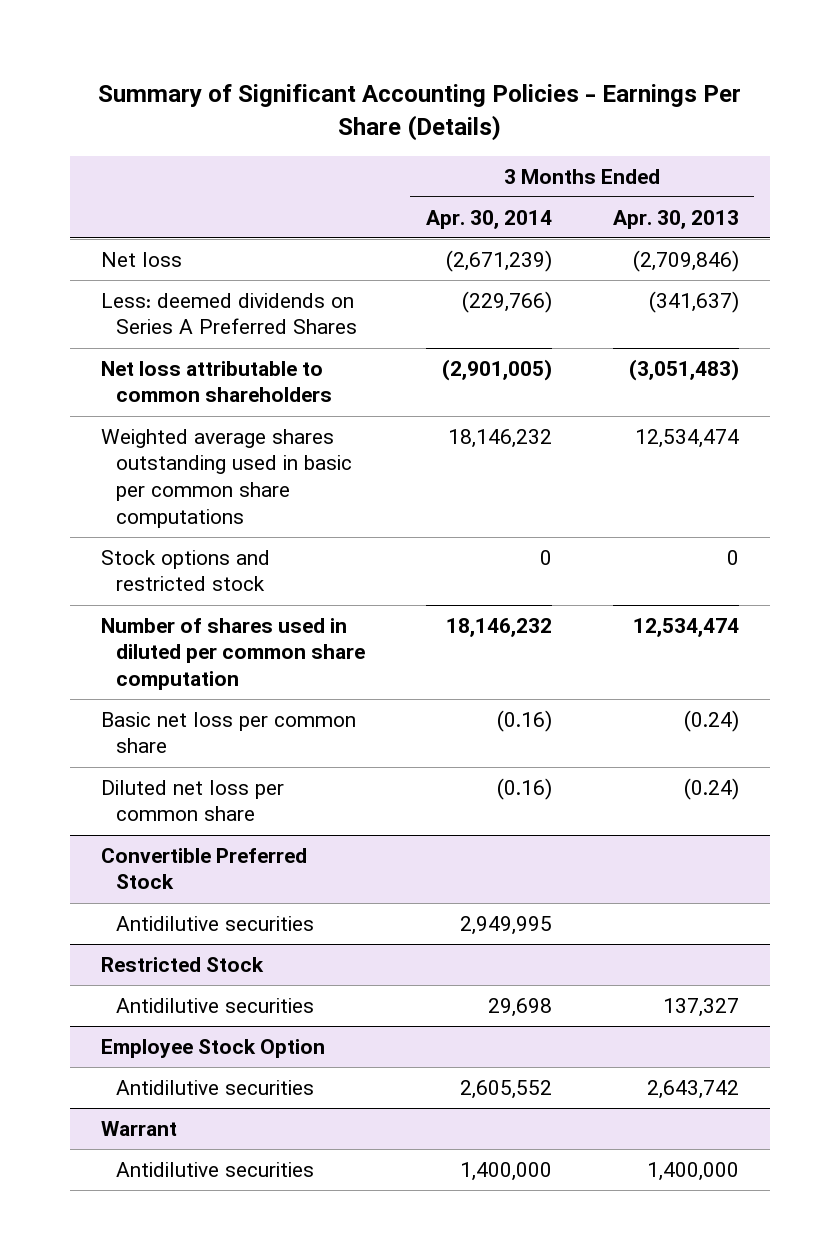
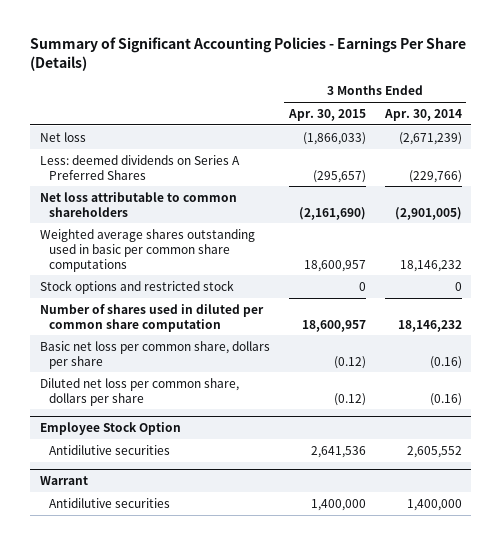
[612,209,739,229] Apr. 30, 2013 -> none
none -> [287,109,366,122] Apr. 30, 2015
[100,847,307,890] Convertible Preferred Stock -> none
[115,915,314,931] Antidilutive securities -> none
[100,956,264,972] Restricted Stock -> none
[115,997,314,1013] Antidilutive securities -> none
[100,711,356,754] Basic net loss per common share -> [39,340,270,369] Basic net loss per common share, dollars per share
[100,779,284,822] Diluted net loss per common share -> [39,377,239,406] Diluted net loss per common share, dollars per share

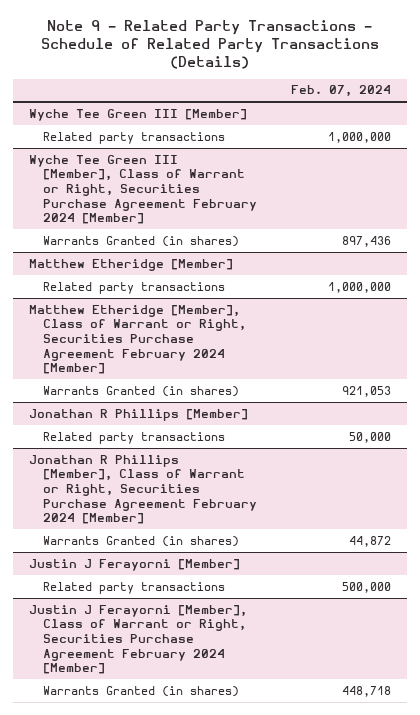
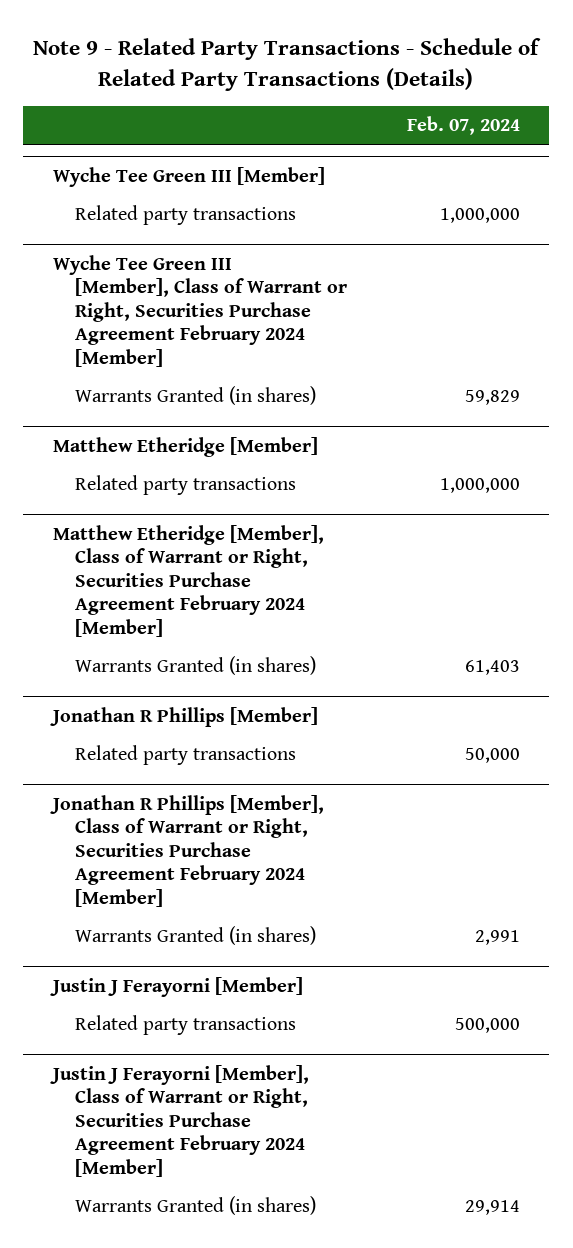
[341,235,391,247] 897,436 -> [464,390,520,406] 59,829
[341,385,391,397] 921,053 -> [464,660,520,676] 61,403
[348,535,391,547] 44,872 -> [474,930,520,946] 2,991
[341,685,391,697] 448,718 -> [464,1200,520,1216] 29,914

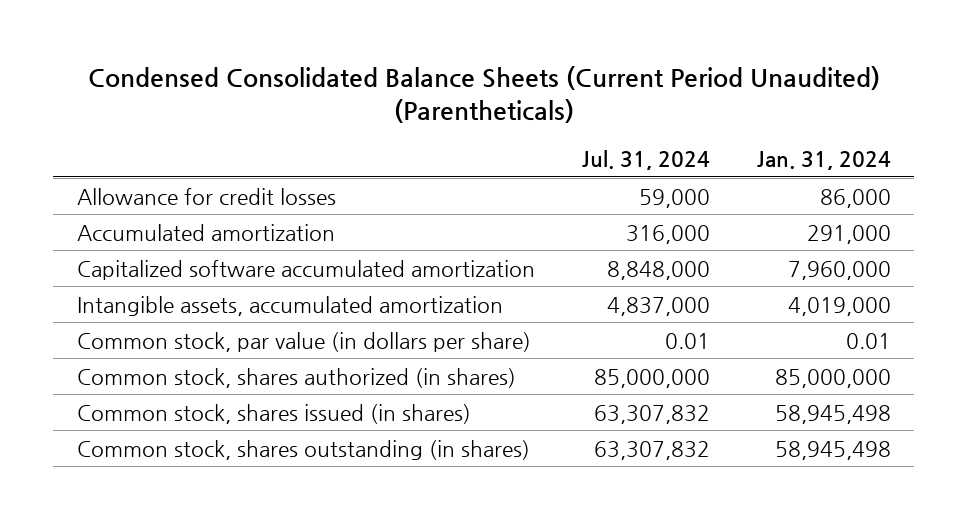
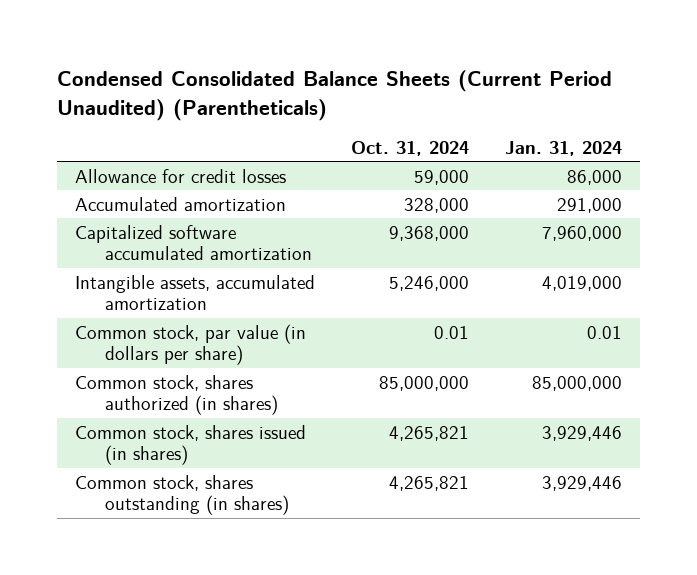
[581,150,710,171] Jul. 31, 2024 -> none
none -> [351,140,470,156] Oct. 31, 2024
[774,404,891,424] 58,945,498 -> [541,425,622,441] 3,929,446
[774,440,891,460] 58,945,498 -> [541,475,622,491] 3,929,446

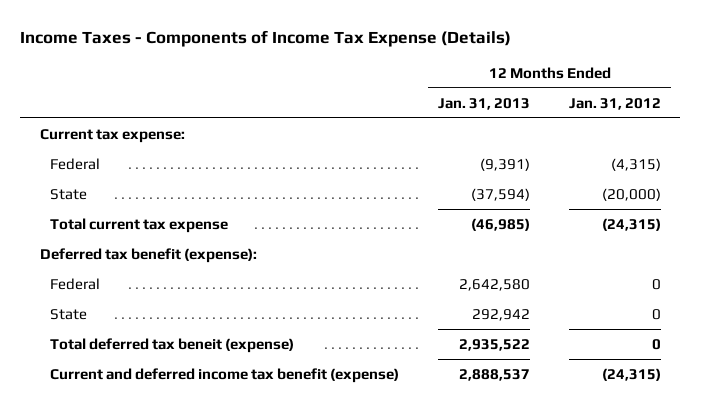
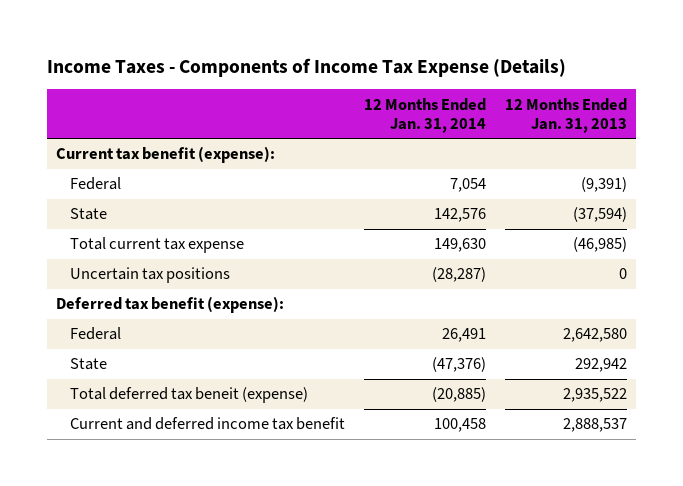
[568,97,661,110] Jan. 31, 2012 -> none
none -> [363,97,486,134] 12 Months Ended Jan. 31, 2014
[39,128,185,143] Current tax expense: -> [56,146,276,164] Current tax benefit (expense):
none -> [69,267,230,284] Uncertain tax positions
[50,367,400,383] Current and deferred income tax benefit (expense) -> [69,417,345,431] Current and deferred income tax benefit

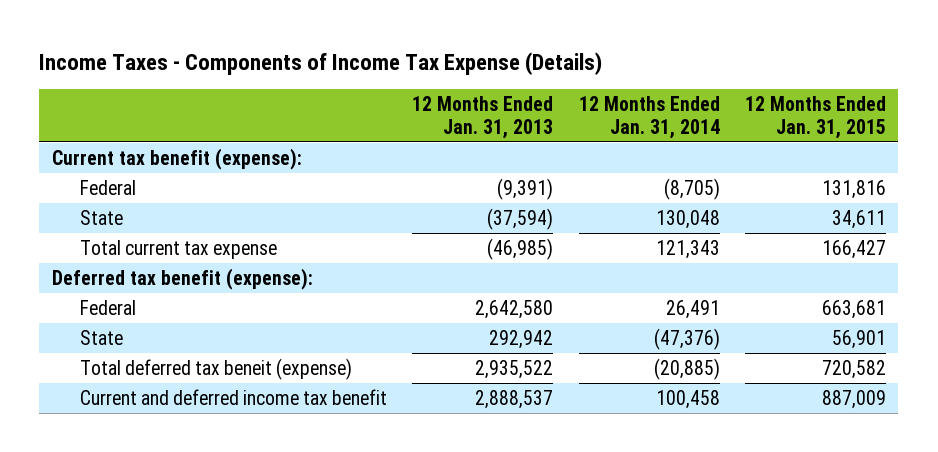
none -> [744,95,886,139] 12 Months Ended Jan. 31, 2015
[69,267,230,284] Uncertain tax positions -> none
[449,178,486,193] 7,054 -> [663,177,720,200] (8,705)
[433,208,486,223] 142,576 -> [655,209,720,229] 130,048
[433,238,486,253] 149,630 -> [655,239,720,259] 121,343

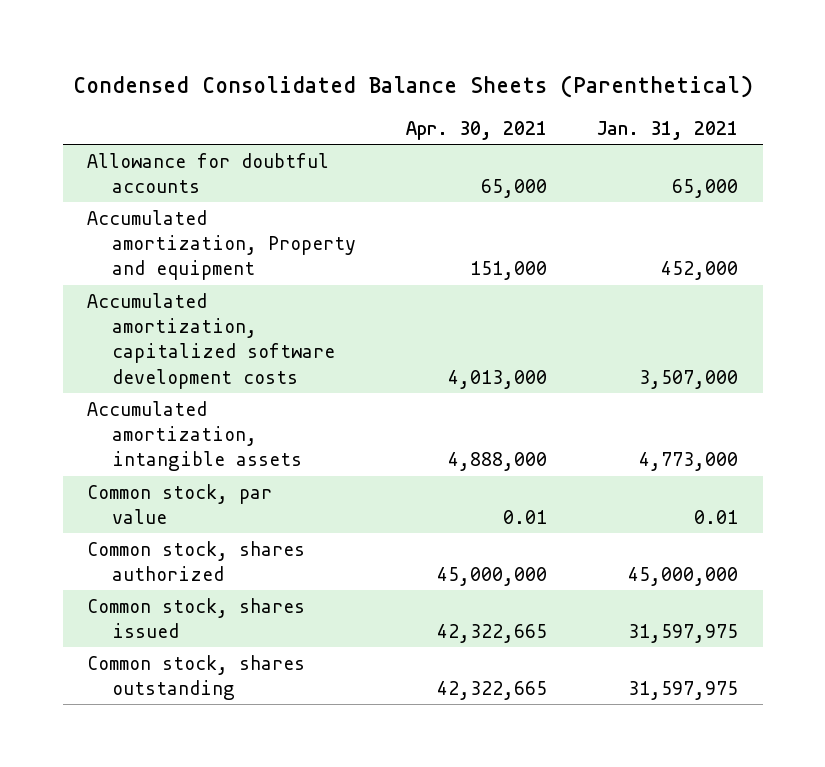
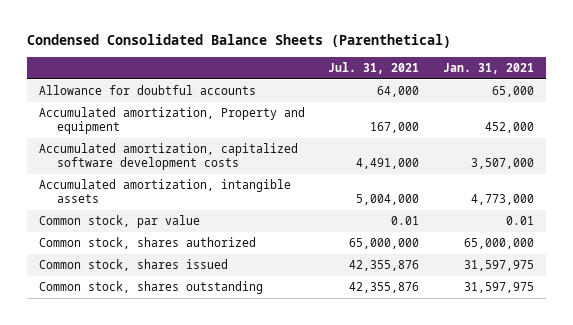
[406,121,548,141] Apr. 30, 2021 -> none
none -> [328,61,420,74] Jul. 31, 2021
[627,567,738,587] 45,000,000 -> [463,238,534,250] 65,000,000

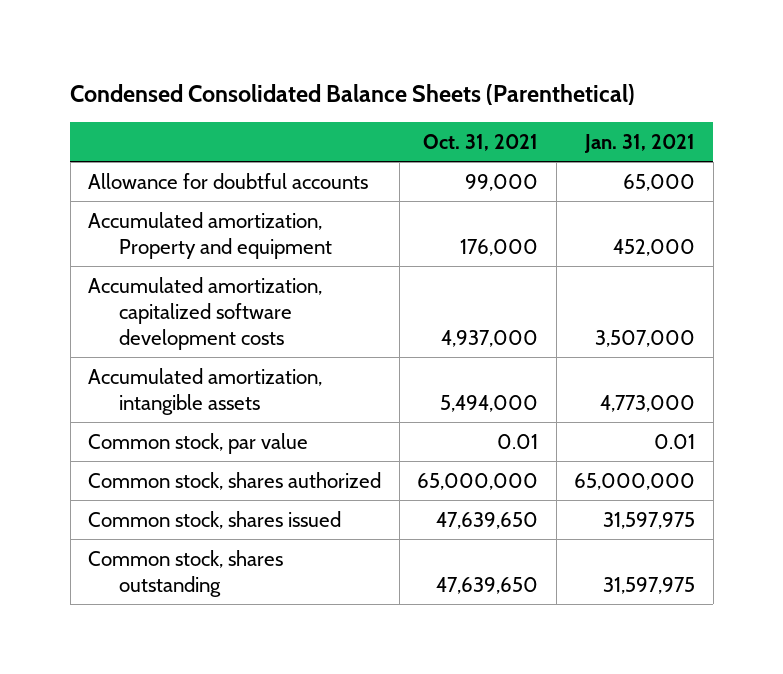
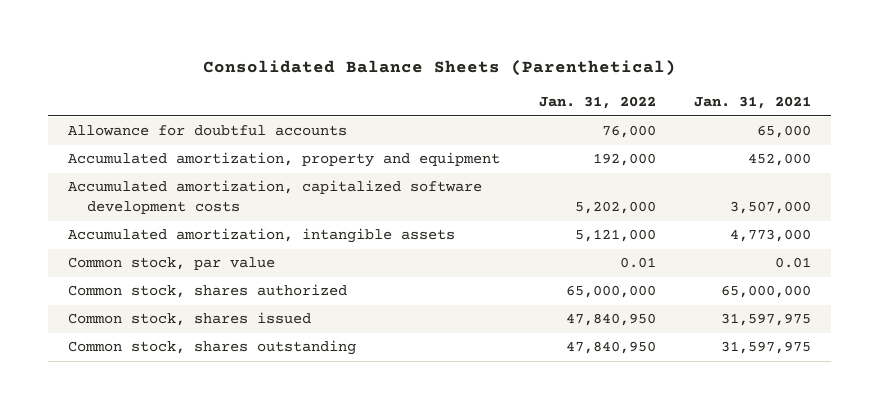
[70,83,636,105] Condensed Consolidated Balance Sheets (Parenthetical) -> [202,60,676,77] Consolidated Balance Sheets (Parenthetical)
[423,133,539,151] Oct. 31, 2021 -> none
none -> [538,96,656,110] Jan. 31, 2022
[88,211,333,259] Accumulated amortization, Property and equipment -> [67,152,500,168] Accumulated amortization, property and equipment

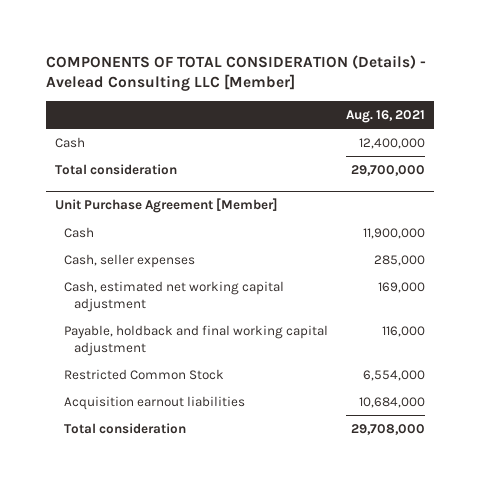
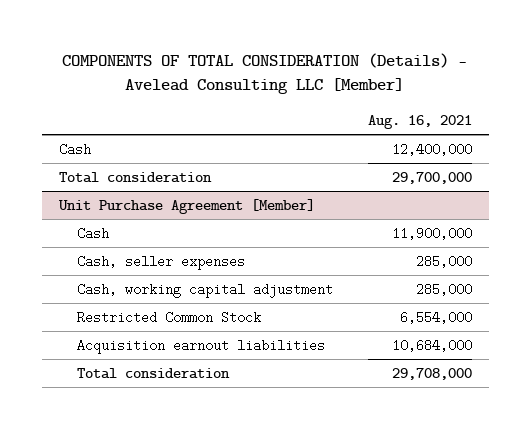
[64,324,329,356] Payable, holdback and final working capital adjustment -> none
[64,280,285,312] Cash, estimated net working capital adjustment -> [76,282,333,298] Cash, working capital adjustment
[378,281,426,293] 169,000 -> [415,282,472,296] 285,000

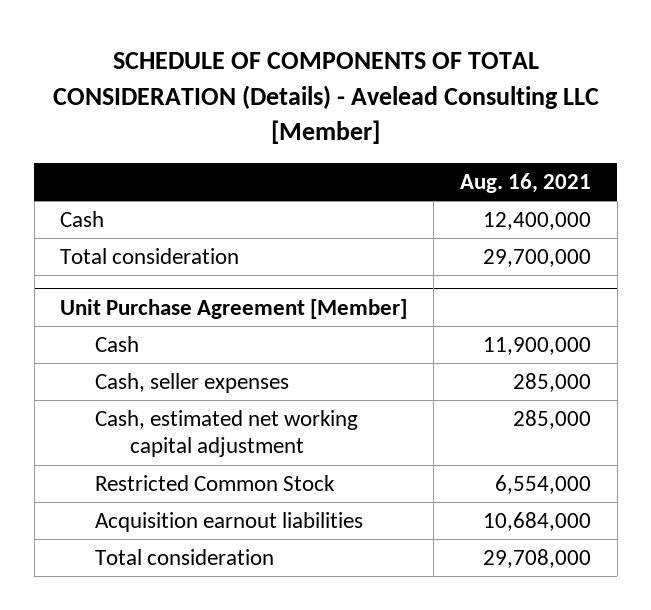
[62,53,468,95] COMPONENTS OF TOTAL CONSIDERATION (Details) - Avelead Consulting LLC [Member] -> [52,52,599,144] SCHEDULE OF COMPONENTS OF TOTAL CONSIDERATION (Details) - Avelead Consulting LLC [Member]
[76,282,333,298] Cash, working capital adjustment -> [95,410,359,458] Cash, estimated net working capital adjustment

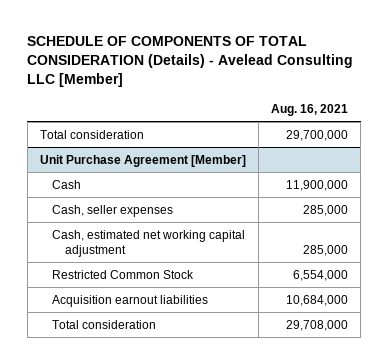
[60,211,105,228] Cash -> none

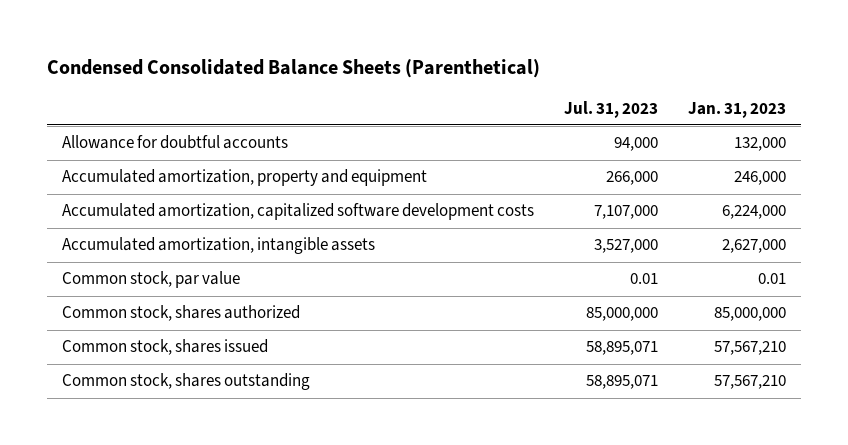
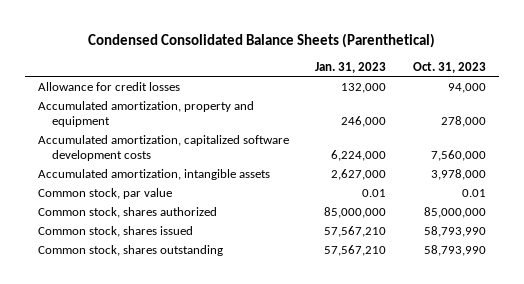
[563,100,658,118] Jul. 31, 2023 -> none
none -> [412,61,486,73] Oct. 31, 2023
[62,135,289,150] Allowance for doubtful accounts -> [38,81,181,91] Allowance for credit losses

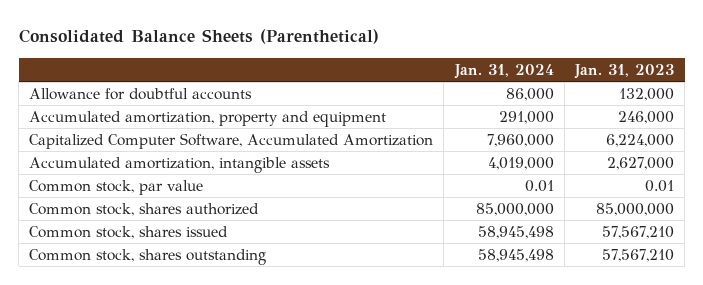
[87,32,435,48] Condensed Consolidated Balance Sheets (Parenthetical) -> [18,29,379,45] Consolidated Balance Sheets (Parenthetical)
[412,61,486,73] Oct. 31, 2023 -> none
none -> [453,63,554,79] Jan. 31, 2024
[38,81,181,91] Allowance for credit losses -> [29,88,253,101] Allowance for doubtful accounts
[38,134,290,161] Accumulated amortization, capitalized software development costs -> [29,133,434,150] Capitalized Computer Software, Accumulated Amortization

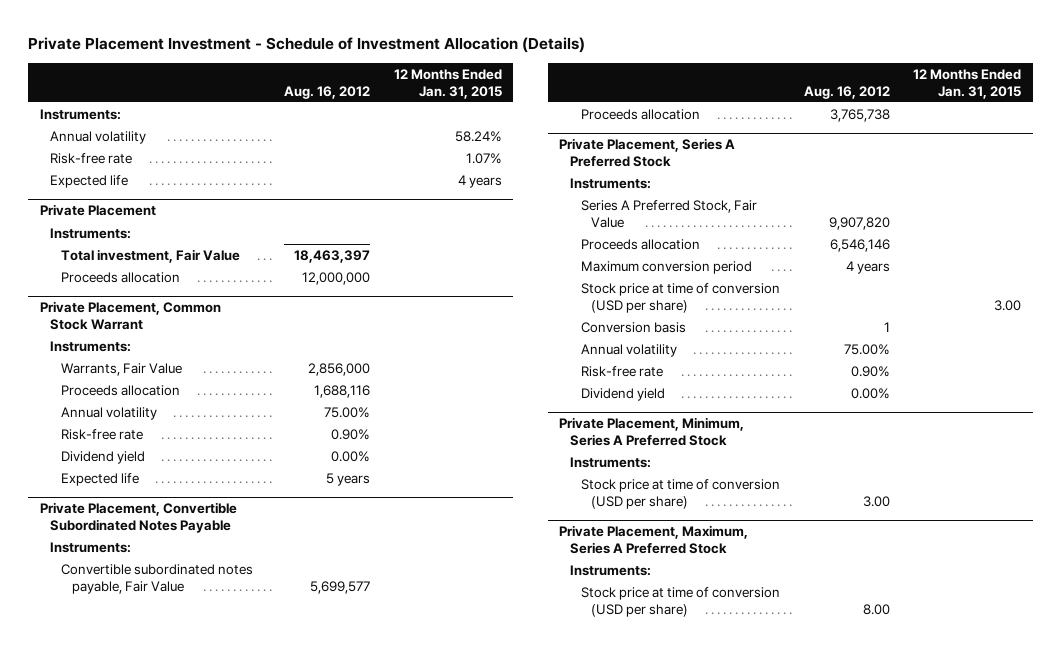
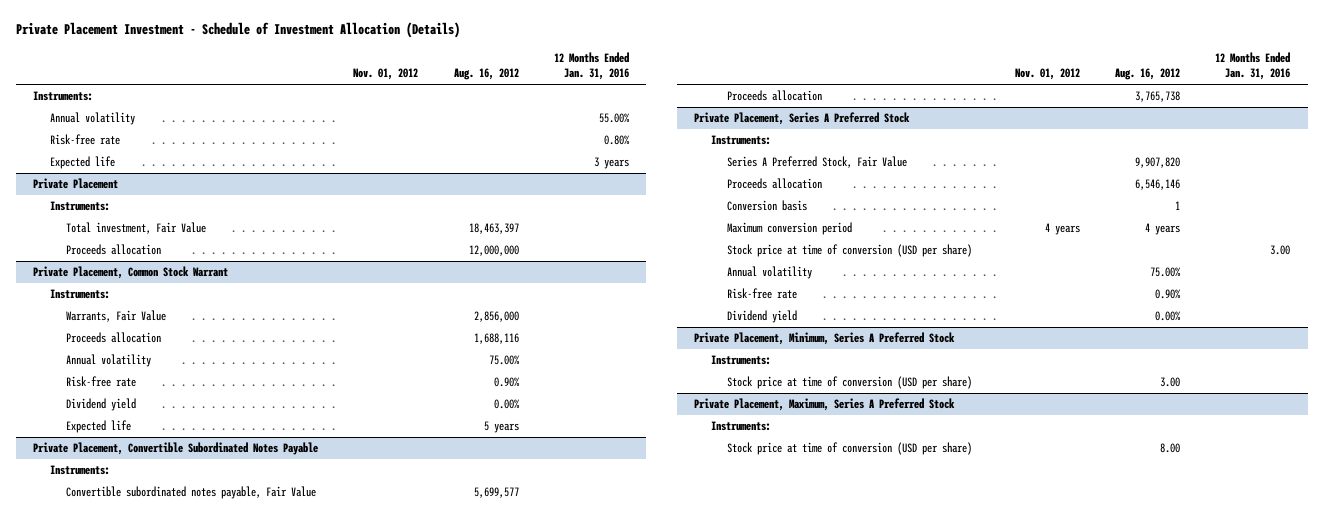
[393,68,502,99] 12 Months Ended Jan. 31, 2015 -> none
none -> [353,68,419,81] Nov. 01, 2012
none -> [553,52,629,81] 12 Months Ended Jan. 31, 2016
[580,321,686,333] Conversion basis -> [727,200,808,212] Conversion basis

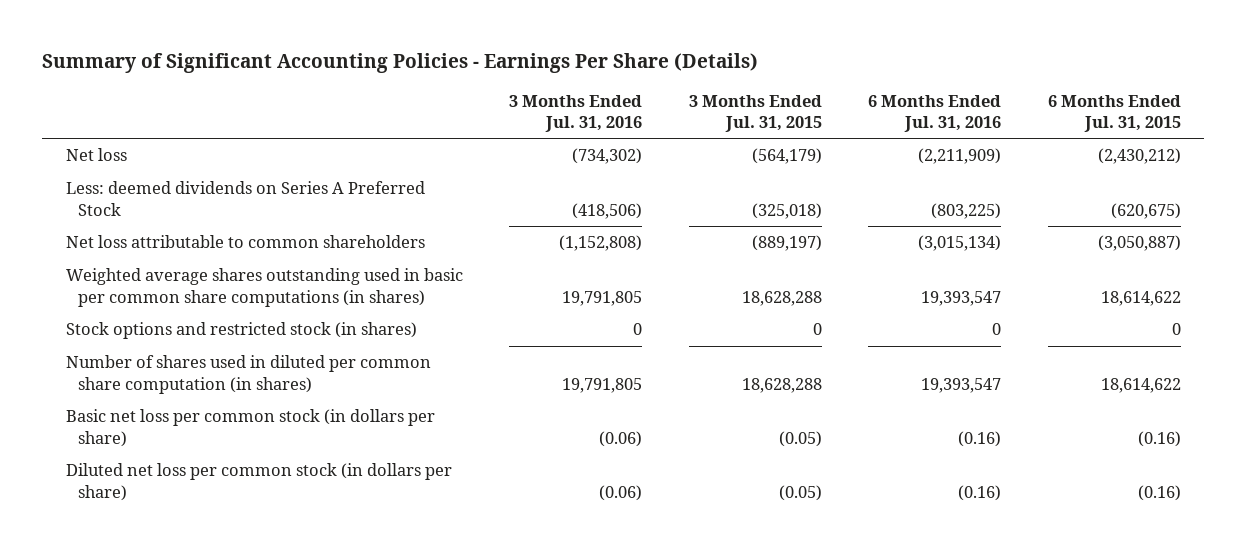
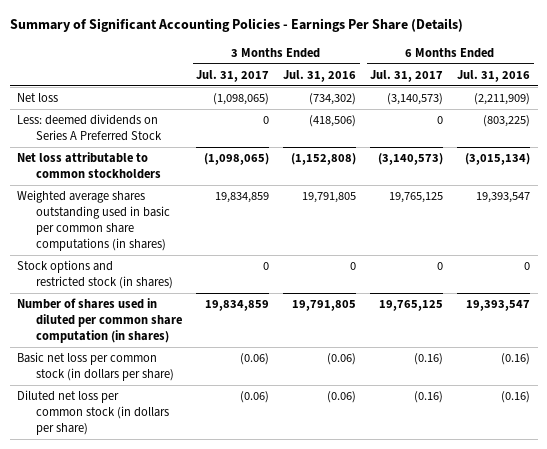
[688,94,822,132] 3 Months Ended Jul. 31, 2015 -> none
[1047,94,1181,132] 6 Months Ended Jul. 31, 2015 -> none
none -> [196,69,270,82] Jul. 31, 2017
none -> [370,69,444,82] Jul. 31, 2017
[65,235,425,249] Net loss attributable to common shareholders -> [16,152,162,180] Net loss attributable to common stockholders

